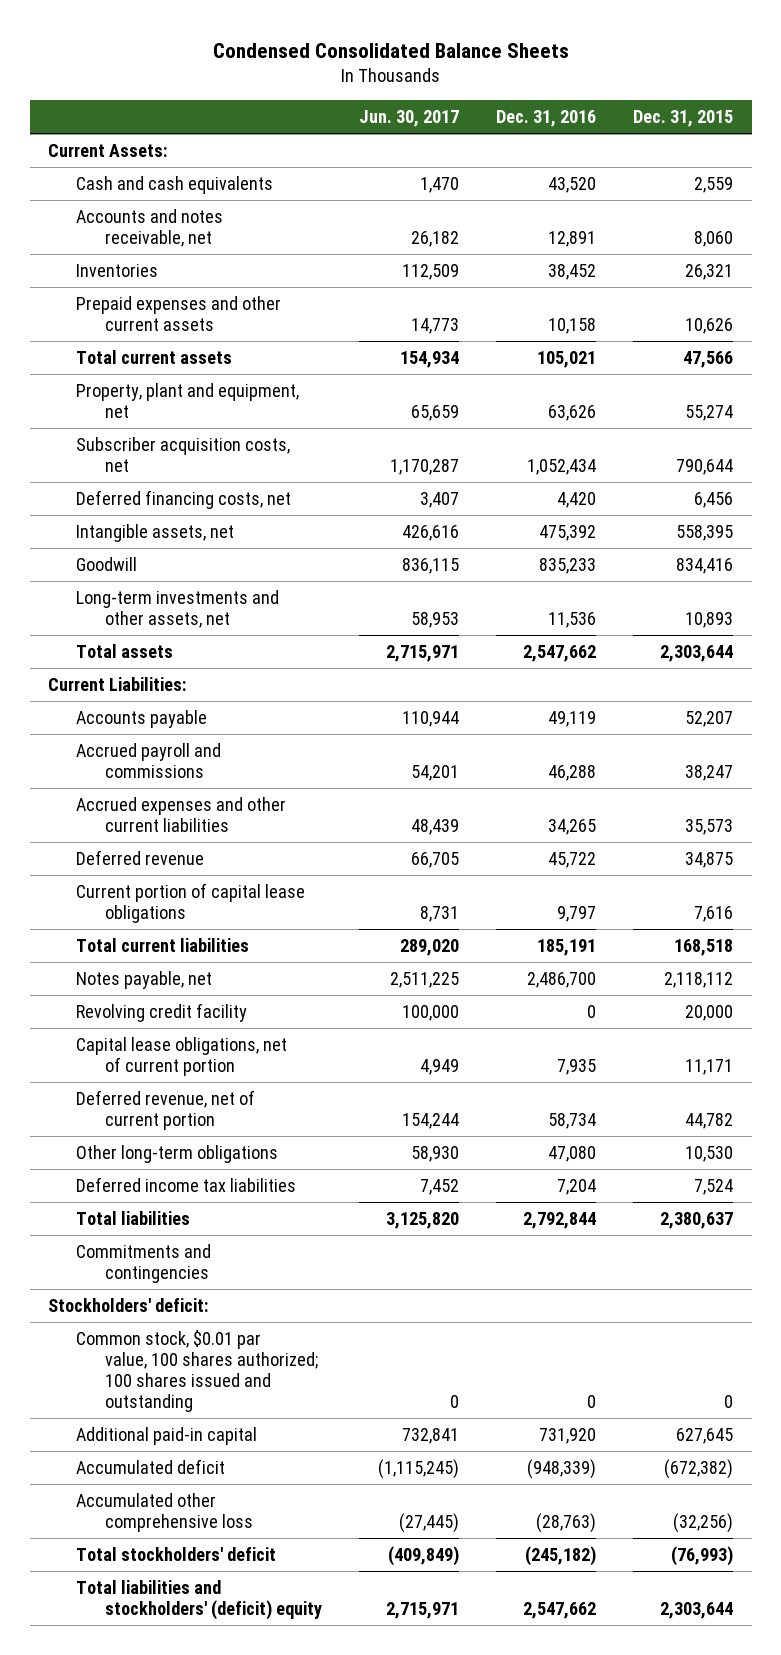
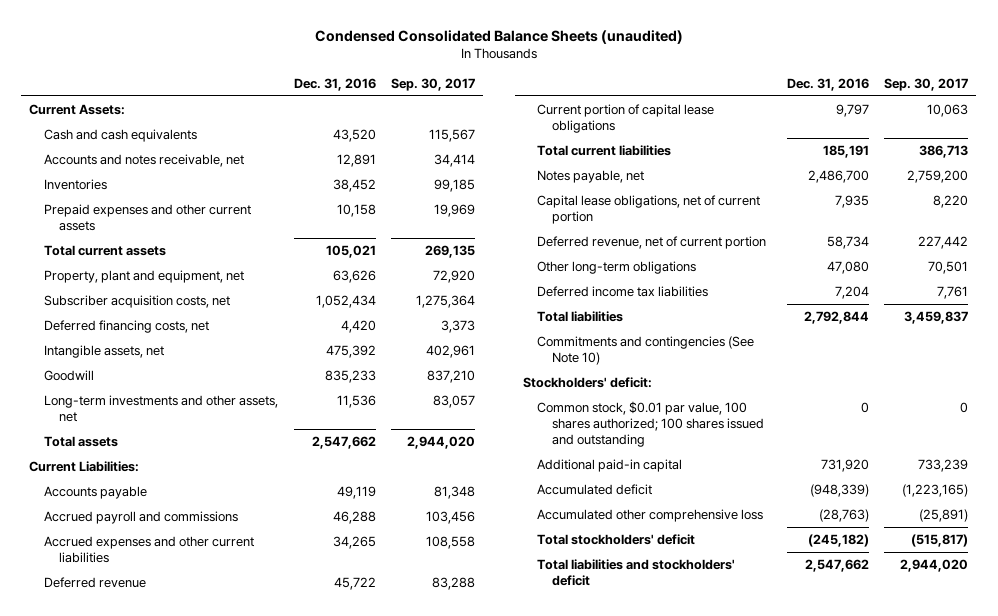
[212,42,569,58] Condensed Consolidated Balance Sheets -> [314,30,683,45] Condensed Consolidated Balance Sheets (unaudited)
[358,110,459,128] Jun. 30, 2017 -> none
[633,110,734,128] Dec. 31, 2015 -> none
none -> [391,77,476,91] Sep. 30, 2017
[76,1002,248,1022] Revolving credit facility -> none
[76,1243,212,1284] Commitments and contingencies -> [537,335,755,366] Commitments and contingencies (See Note 10)
[76,1579,322,1621] Total liabilities and stockholders' (deficit) equity -> [537,558,736,587] Total liabilities and stockholders' deficit

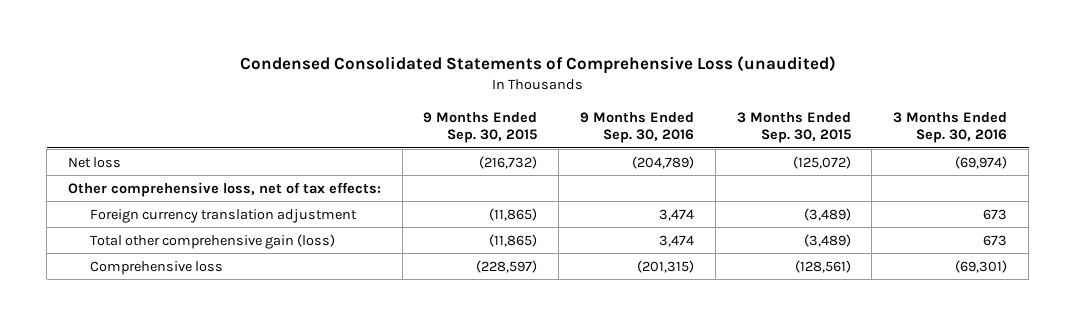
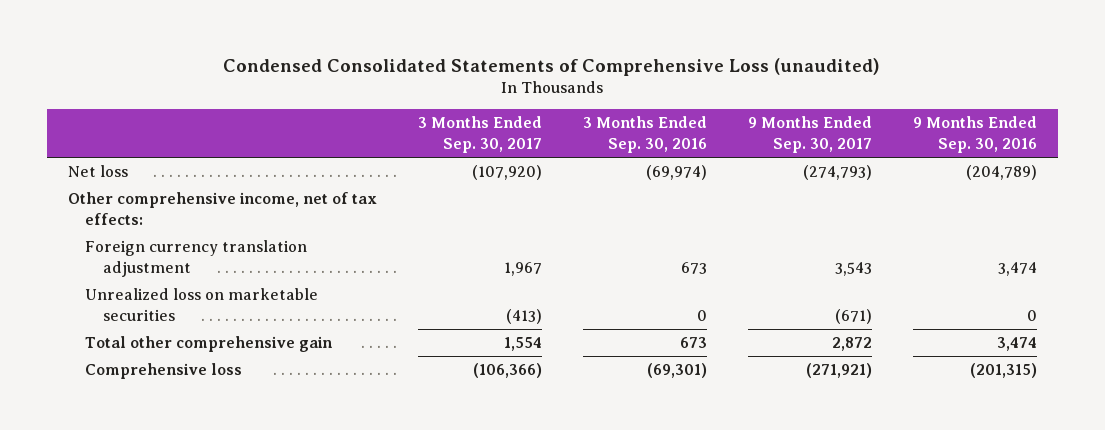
[423,111,538,144] 9 Months Ended Sep. 30, 2015 -> none
[736,111,851,144] 3 Months Ended Sep. 30, 2015 -> none
none -> [417,116,542,154] 3 Months Ended Sep. 30, 2017
none -> [748,116,873,154] 9 Months Ended Sep. 30, 2017
[67,181,381,197] Other comprehensive loss, net of tax effects: -> [67,192,377,225] Other comprehensive income, net of tax effects:
none -> [85,288,319,321] Unrealized loss on marketable securities
[89,233,335,249] Total other comprehensive gain (loss) -> [85,336,334,353] Total other comprehensive gain

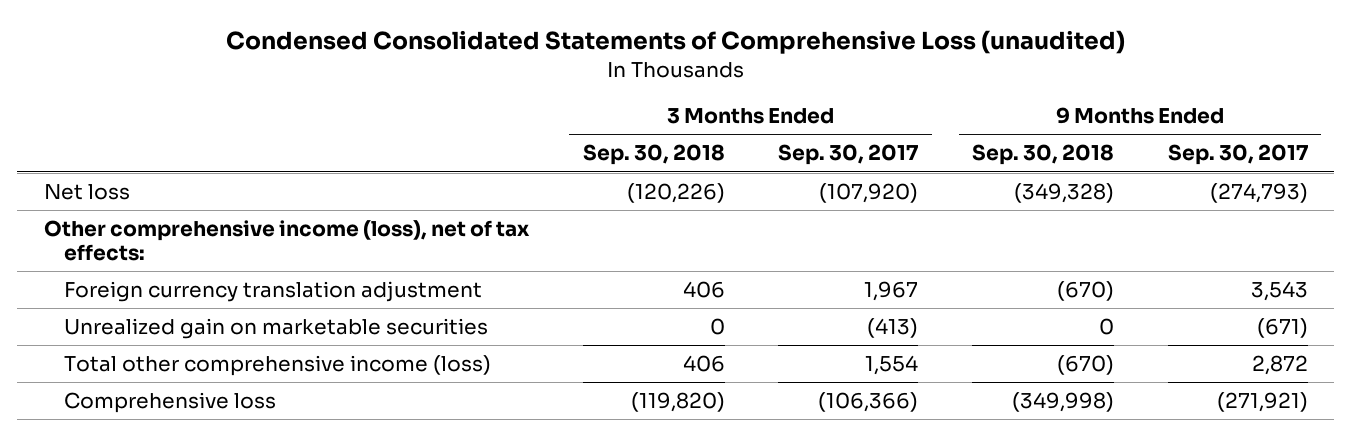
[582,116,707,154] 3 Months Ended Sep. 30, 2016 -> none
[913,116,1038,154] 9 Months Ended Sep. 30, 2016 -> none
none -> [582,144,725,166] Sep. 30, 2018
none -> [972,144,1115,166] Sep. 30, 2018
[67,192,377,225] Other comprehensive income, net of tax effects: -> [44,220,531,262] Other comprehensive income (loss), net of tax effects:
[85,288,319,321] Unrealized loss on marketable securities -> [64,318,489,340] Unrealized gain on marketable securities
[85,336,334,353] Total other comprehensive gain -> [64,355,492,377] Total other comprehensive income (loss)

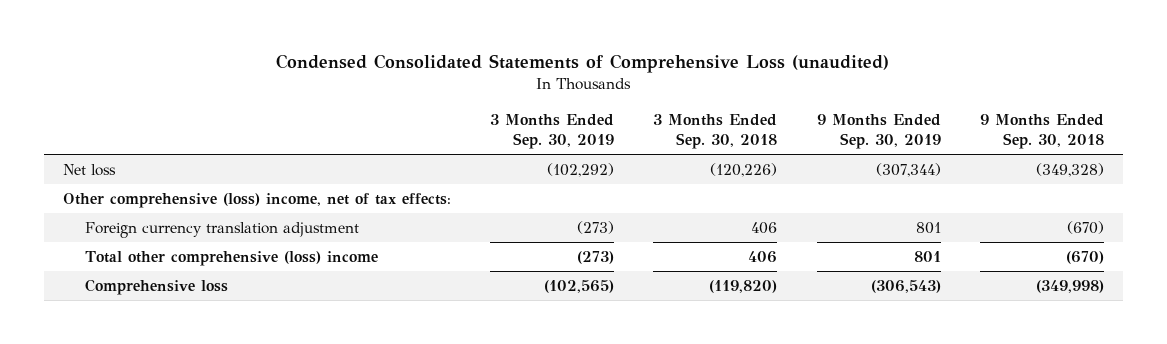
[778,144,919,166] Sep. 30, 2017 -> none
[1167,144,1308,166] Sep. 30, 2017 -> none
none -> [490,113,615,149] 3 Months Ended Sep. 30, 2019
none -> [816,113,941,149] 9 Months Ended Sep. 30, 2019
[44,220,531,262] Other comprehensive income (loss), net of tax effects: -> [63,192,452,208] Other comprehensive (loss) income, net of tax effects:
[64,318,489,340] Unrealized gain on marketable securities -> none
[64,355,492,377] Total other comprehensive income (loss) -> [85,250,379,266] Total other comprehensive (loss) income

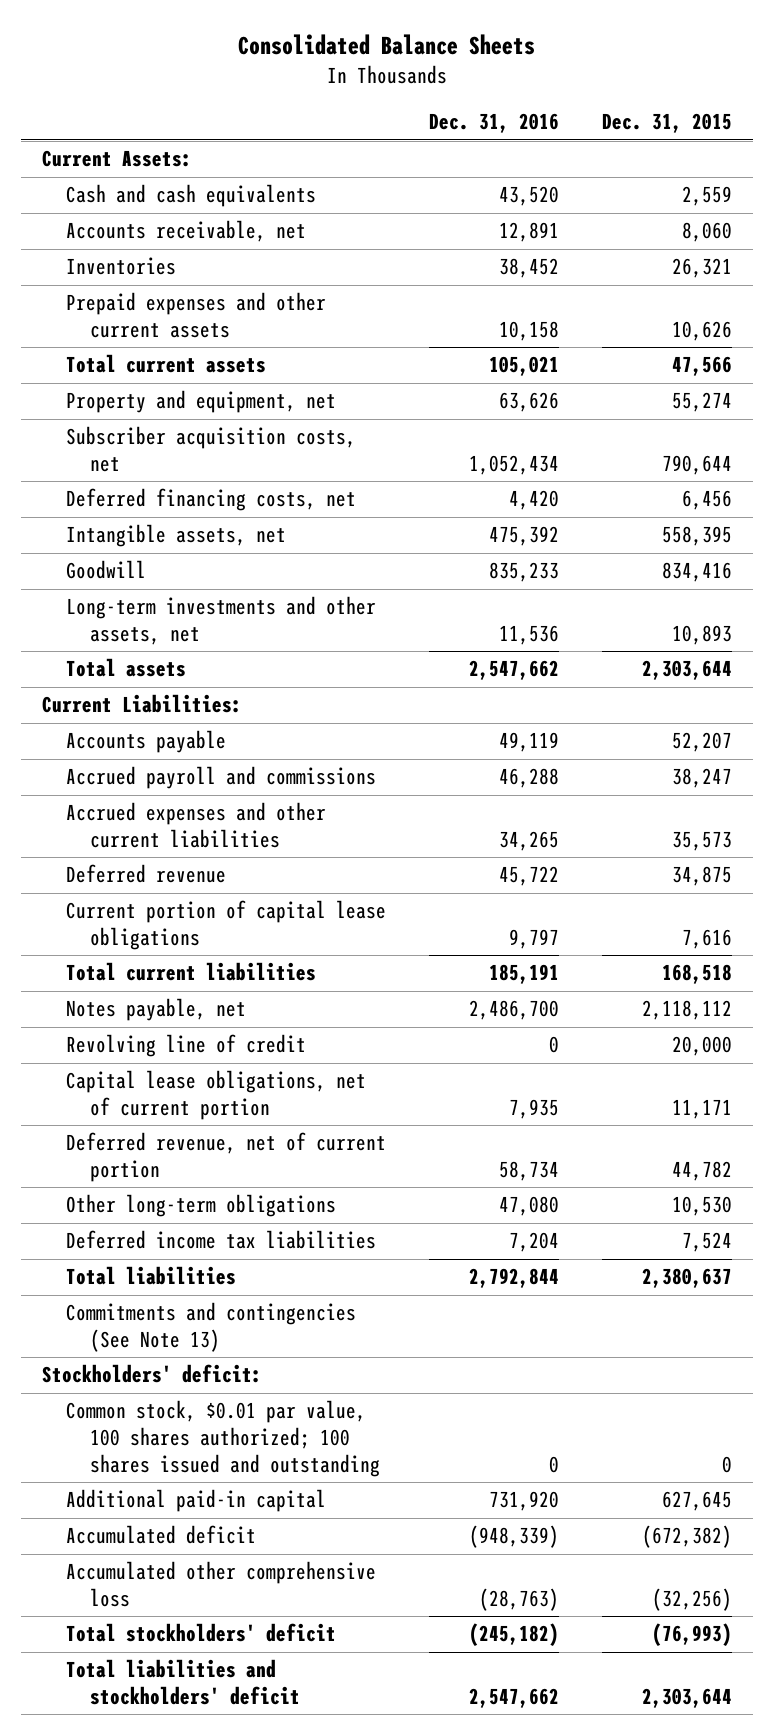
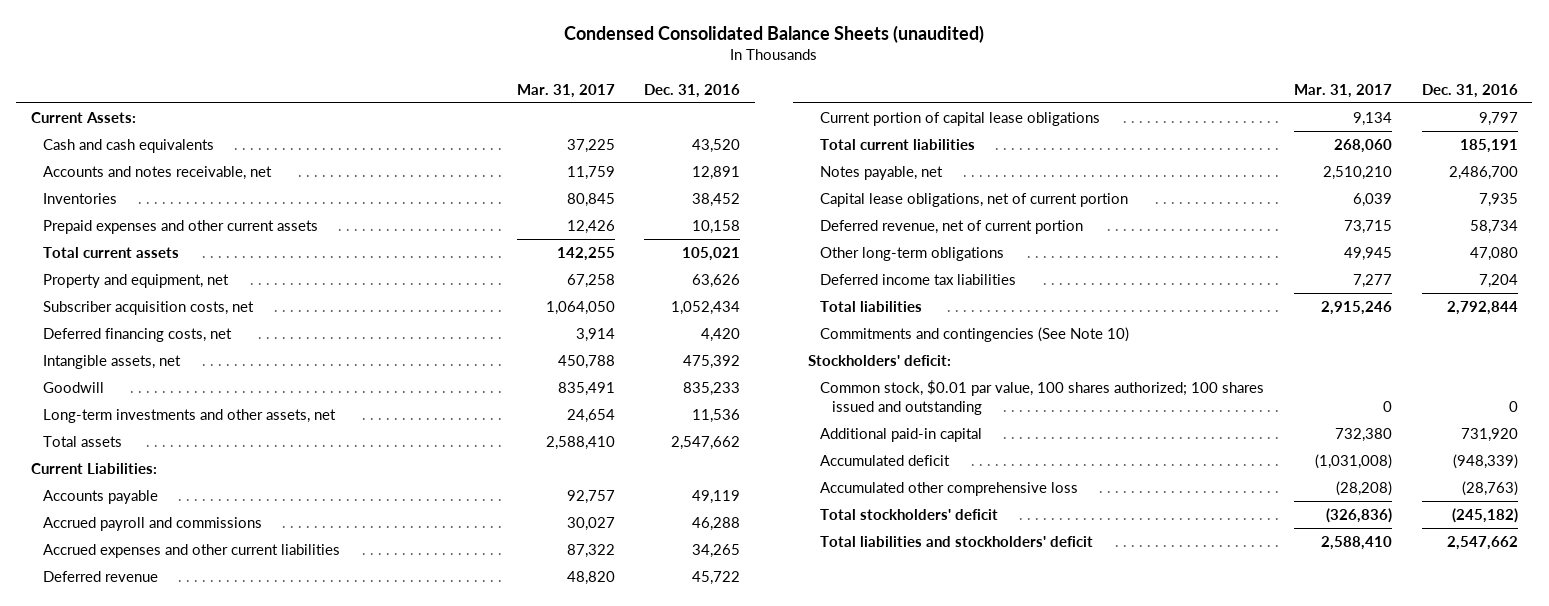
[237,33,535,55] Consolidated Balance Sheets -> [564,24,985,43] Condensed Consolidated Balance Sheets (unaudited)
[601,113,732,134] Dec. 31, 2015 -> none
none -> [516,83,615,98] Mar. 31, 2017
[66,220,307,243] Accounts receivable, net -> [42,166,272,181] Accounts and notes receivable, net
[66,1034,307,1058] Revolving line of credit -> none
[66,1302,357,1352] Commitments and contingencies (See Note 13) -> [820,327,1130,343] Commitments and contingencies (See Note 10)

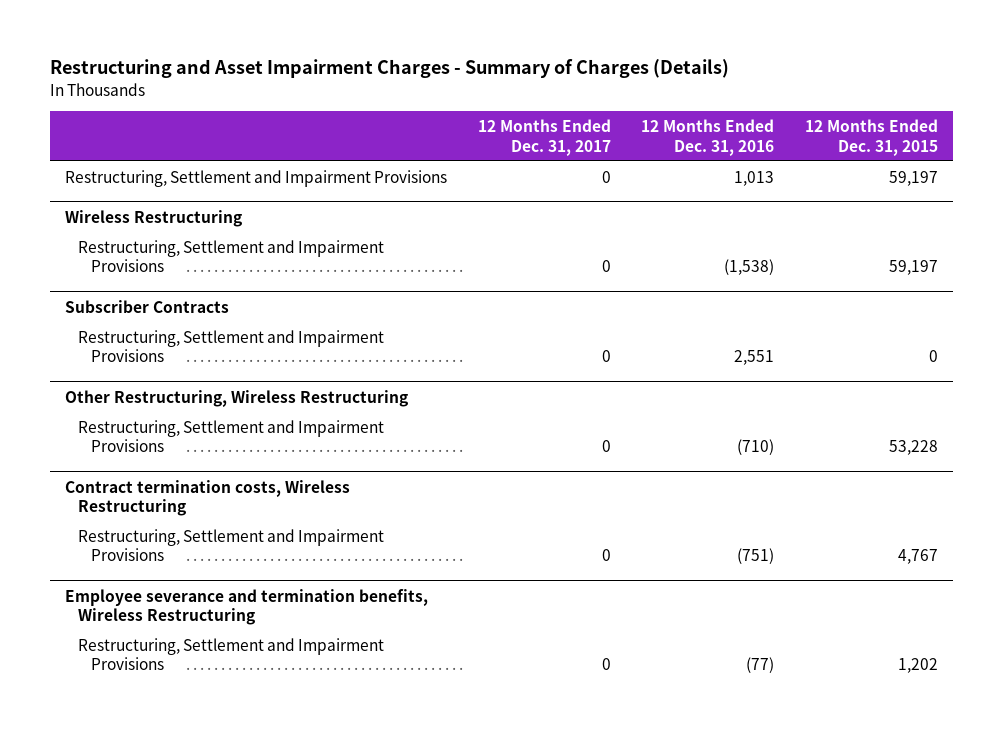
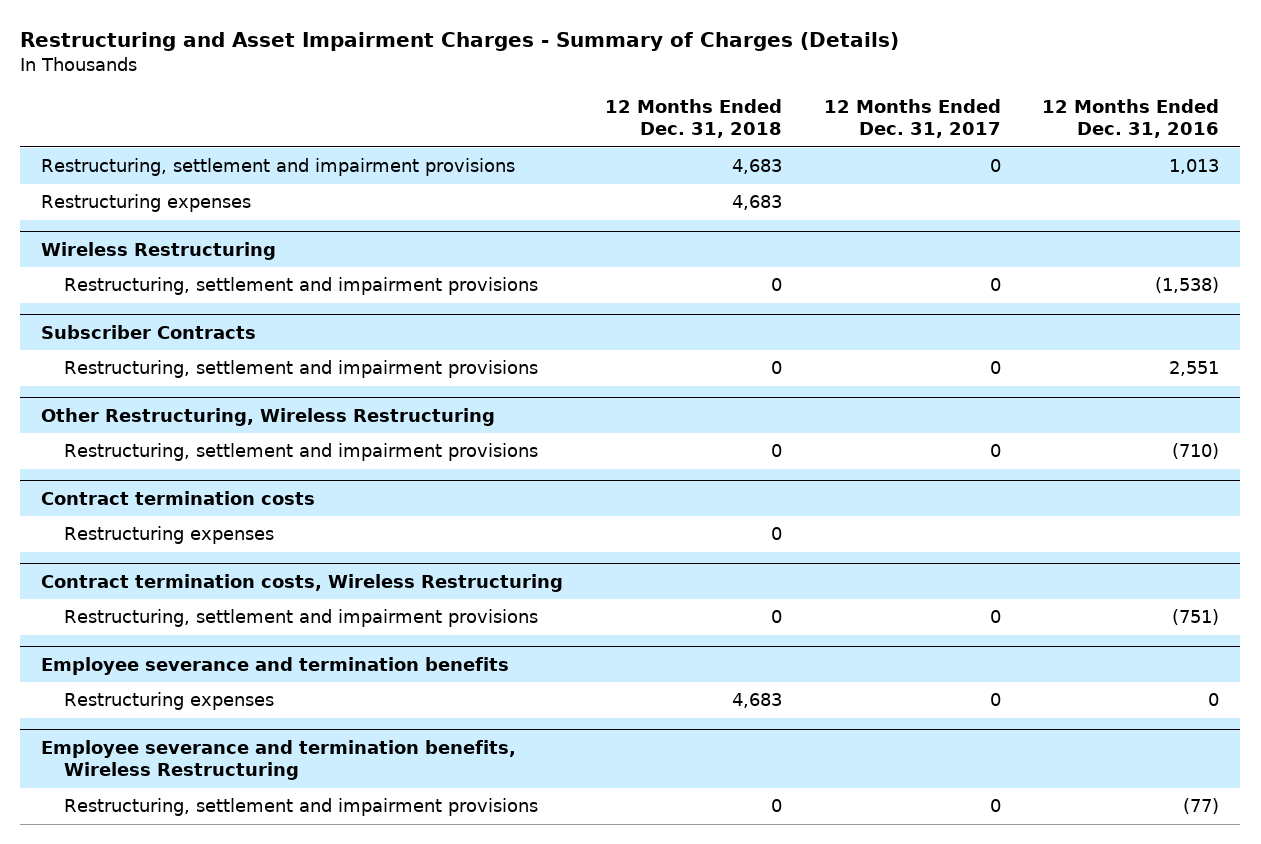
[805,119,939,156] 12 Months Ended Dec. 31, 2015 -> none
none -> [604,98,782,139] 12 Months Ended Dec. 31, 2018
[65,169,448,187] Restructuring, Settlement and Impairment Provisions -> [41,158,516,177] Restructuring, settlement and impairment provisions
none -> [41,194,252,213] Restructuring expenses
[78,239,385,273] Restructuring, Settlement and Impairment Provisions -> [63,277,538,296] Restructuring, settlement and impairment provisions
[78,329,385,363] Restructuring, Settlement and Impairment Provisions -> [63,360,538,379] Restructuring, settlement and impairment provisions
[78,419,385,453] Restructuring, Settlement and Impairment Provisions -> [63,443,538,462] Restructuring, settlement and impairment provisions
none -> [41,490,316,505] Contract termination costs
none -> [63,526,274,545] Restructuring expenses
[78,528,385,562] Restructuring, Settlement and Impairment Provisions -> [63,609,538,628] Restructuring, settlement and impairment provisions
none -> [41,656,510,675] Employee severance and termination benefits
none -> [63,692,274,711] Restructuring expenses
[78,637,385,671] Restructuring, Settlement and Impairment Provisions -> [63,798,538,817] Restructuring, settlement and impairment provisions

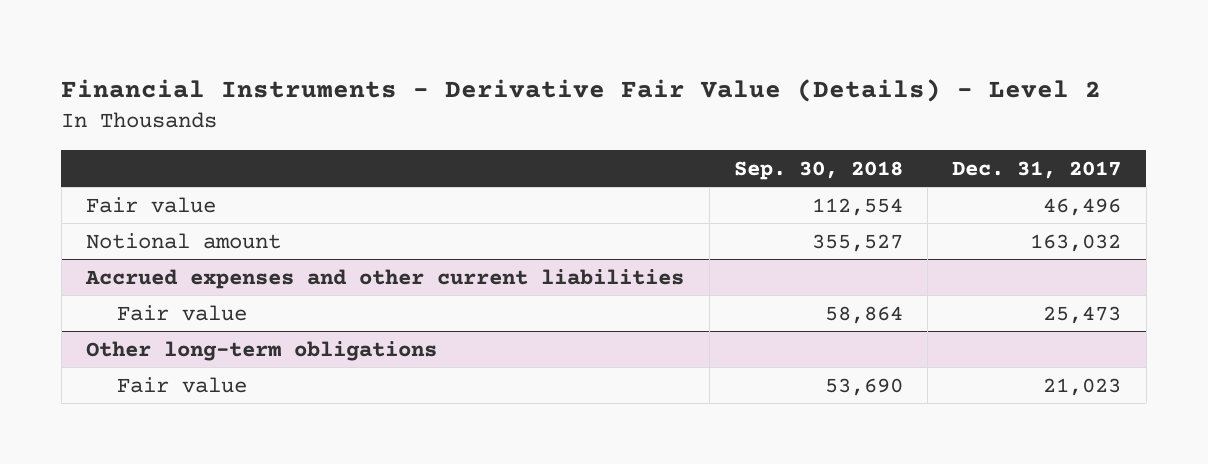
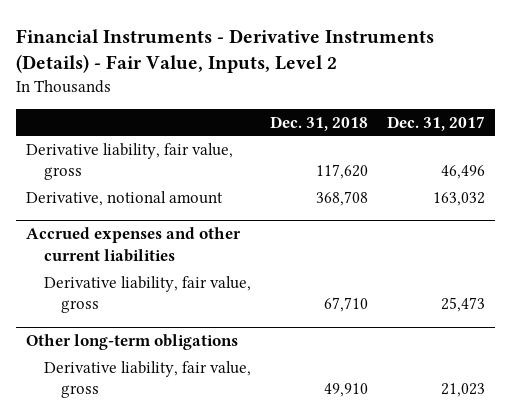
[61,78,1102,102] Financial Instruments - Derivative Fair Value (Details) - Level 2 -> [15,28,434,74] Financial Instruments - Derivative Instruments (Details) - Fair Value, Inputs, Level 2
[733,160,903,180] Sep. 30, 2018 -> none
none -> [269,115,368,131] Dec. 31, 2018
[86,196,217,213] Fair value -> [25,142,233,181] Derivative liability, fair value, gross
[86,232,282,249] Notional amount -> [25,190,223,206] Derivative, notional amount
[117,304,248,321] Fair value -> [43,275,251,314] Derivative liability, fair value, gross
[117,376,248,393] Fair value -> [43,360,251,399] Derivative liability, fair value, gross

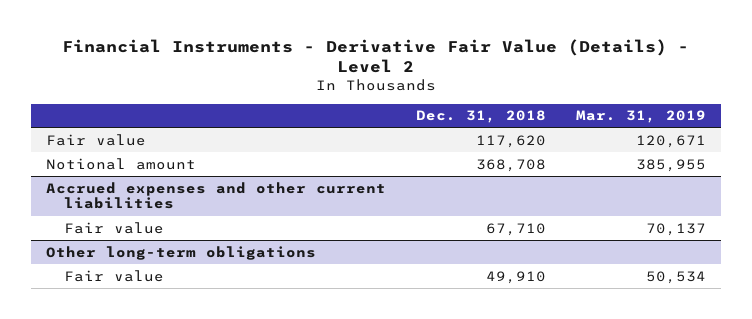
[15,28,434,74] Financial Instruments - Derivative Instruments (Details) - Fair Value, Inputs, Level 2 -> [62,38,690,74] Financial Instruments - Derivative Fair Value (Details) - Level 2
[387,115,486,131] Dec. 31, 2017 -> none
none -> [576,110,707,124] Mar. 31, 2019
[25,142,233,181] Derivative liability, fair value, gross -> [46,133,147,146] Fair value
[25,190,223,206] Derivative, notional amount -> [46,157,197,170] Notional amount
[43,275,251,314] Derivative liability, fair value, gross -> [63,221,164,234] Fair value
[43,360,251,399] Derivative liability, fair value, gross -> [63,269,164,282] Fair value

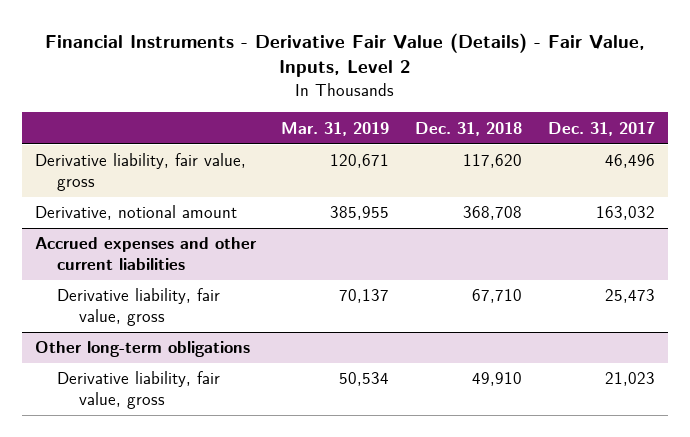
[62,38,690,74] Financial Instruments - Derivative Fair Value (Details) - Level 2 -> [44,32,645,78] Financial Instruments - Derivative Fair Value (Details) - Fair Value, Inputs, Level 2
none -> [547,121,655,136] Dec. 31, 2017
[46,133,147,146] Fair value -> [34,153,246,192] Derivative liability, fair value, gross
[46,157,197,170] Notional amount -> [34,205,237,221] Derivative, notional amount
[63,221,164,234] Fair value -> [57,288,221,327] Derivative liability, fair value, gross
[63,269,164,282] Fair value -> [57,371,221,410] Derivative liability, fair value, gross

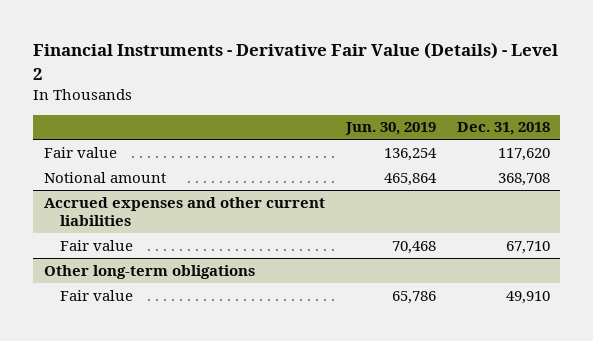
[44,32,645,78] Financial Instruments - Derivative Fair Value (Details) - Fair Value, Inputs, Level 2 -> [33,42,559,80] Financial Instruments - Derivative Fair Value (Details) - Level 2
[281,121,390,136] Mar. 31, 2019 -> none
[547,121,655,136] Dec. 31, 2017 -> none
none -> [344,122,436,136] Jun. 30, 2019
[34,153,246,192] Derivative liability, fair value, gross -> [43,146,117,158] Fair value
[34,205,237,221] Derivative, notional amount -> [43,171,166,183] Notional amount
[57,288,221,327] Derivative liability, fair value, gross -> [59,239,133,251] Fair value
[57,371,221,410] Derivative liability, fair value, gross -> [59,289,133,301] Fair value

